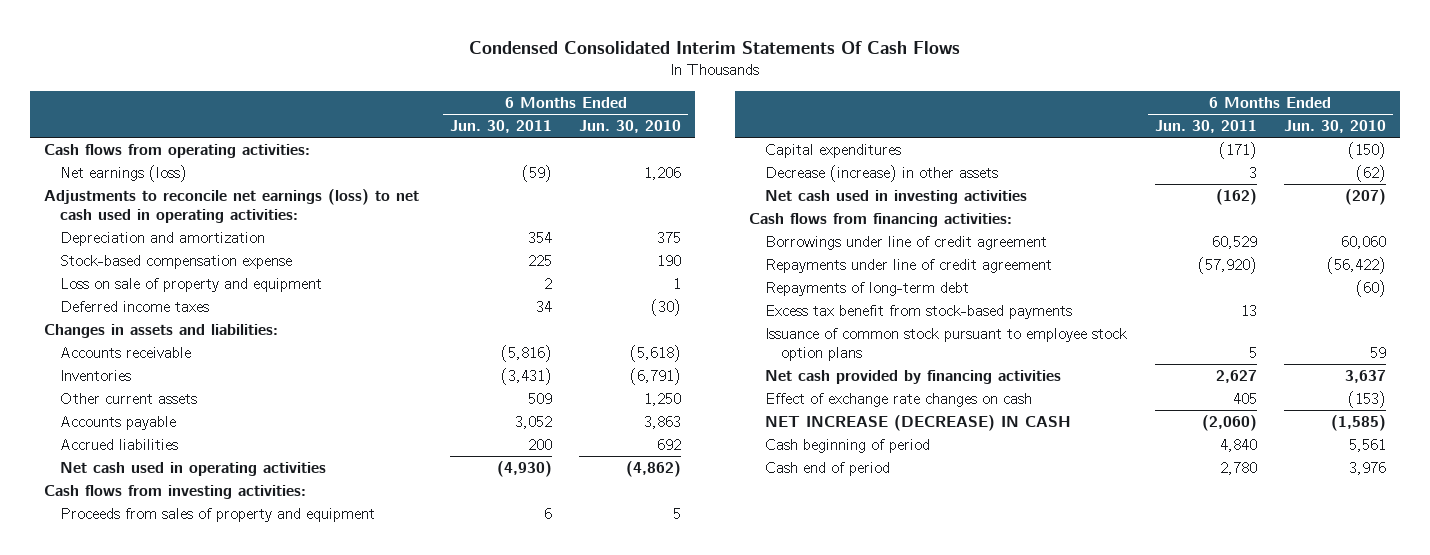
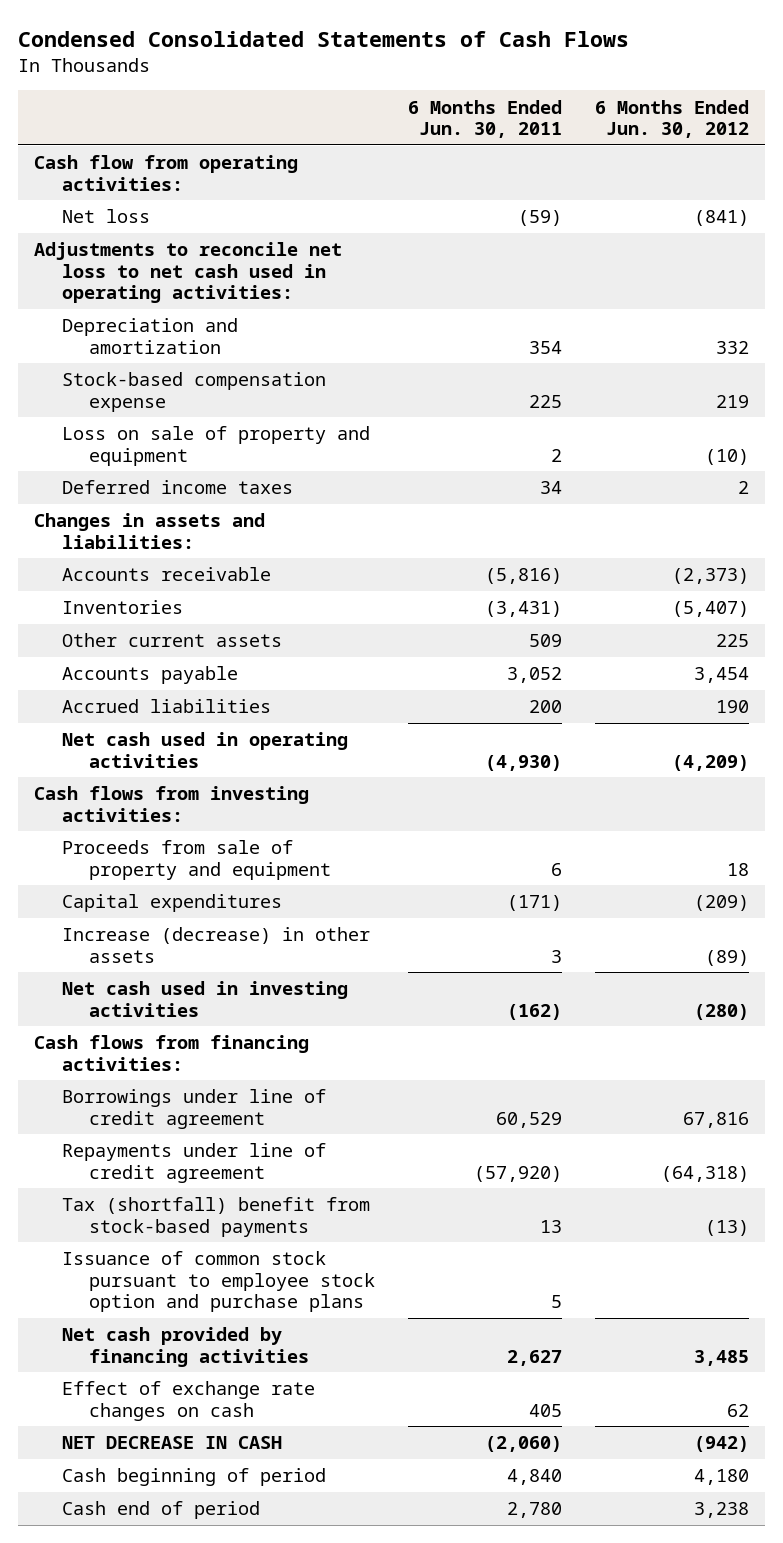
[468,41,960,55] Condensed Consolidated Interim Statements Of Cash Flows -> [17,30,629,47] Condensed Consolidated Statements of Cash Flows
[579,119,682,133] Jun. 30, 2010 -> none
none -> [594,99,749,138] 6 Months Ended Jun. 30, 2012
[43,143,310,158] Cash flows from operating activities: -> [34,155,299,191] Cash flow from operating activities:
[59,164,187,182] Net earnings (loss) -> [61,209,150,224] Net loss
[43,188,419,223] Adjustments to reconcile net earnings (loss) to net cash used in operating activities: -> [34,242,343,304] Adjustments to reconcile net loss to net cash used in operating activities:
[59,507,375,522] Proceeds from sales of property and equipment -> [61,840,332,880] Proceeds from sale of property and equipment
[764,164,998,182] Decrease (increase) in other assets -> [61,927,370,963] Increase (decrease) in other assets
[764,281,969,296] Repayments of long-term debt -> none
[764,304,1072,319] Excess tax benefit from stock-based payments -> [61,1197,370,1237] Tax (shortfall) benefit from stock-based payments
[764,327,1127,361] Issuance of common stock pursuant to employee stock option plans -> [61,1251,376,1313] Issuance of common stock pursuant to employee stock option and purchase plans
[764,414,1071,431] NET INCREASE (DECREASE) IN CASH -> [61,1436,282,1450] NET DECREASE IN CASH

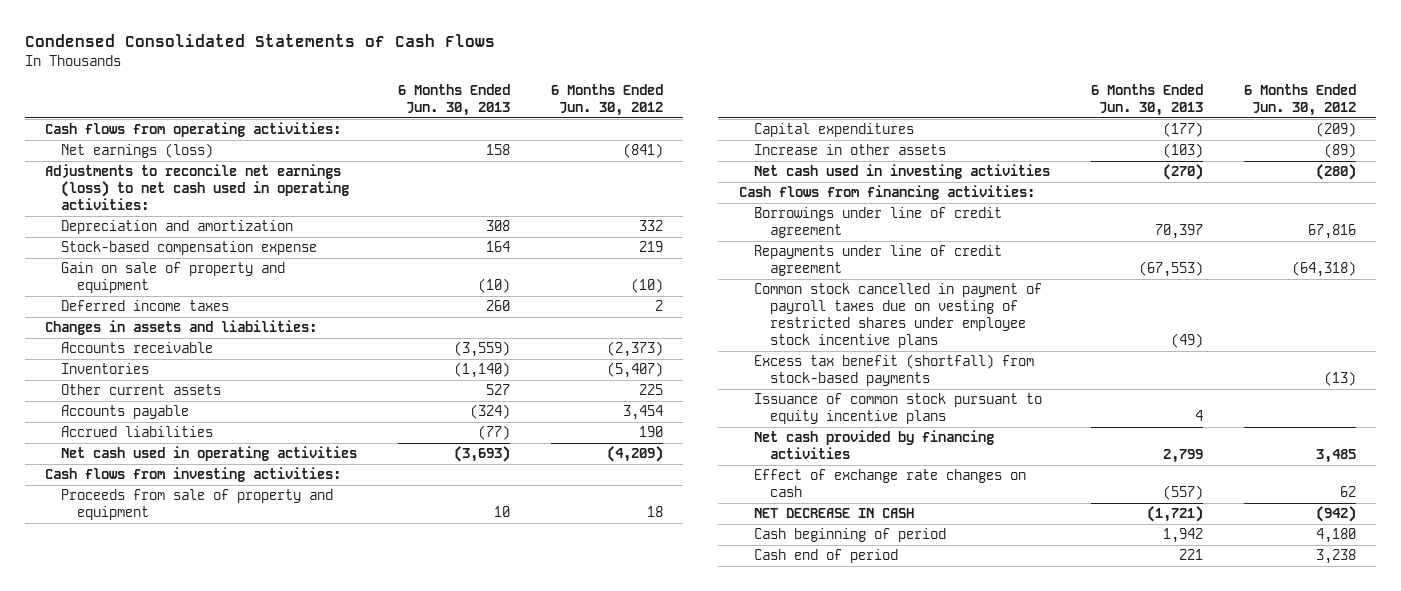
[407,99,562,138] 6 Months Ended Jun. 30, 2011 -> none
none -> [397,84,510,117] 6 Months Ended Jun. 30, 2013
[34,155,299,191] Cash flow from operating activities: -> [45,122,342,138] Cash flows from operating activities:
[61,209,150,224] Net loss -> [61,143,214,159] Net earnings (loss)
[34,242,343,304] Adjustments to reconcile net loss to net cash used in operating activities: -> [45,164,350,211] Adjustments to reconcile net earnings (loss) to net cash used in operating activities:
[61,426,370,466] Loss on sale of property and equipment -> [61,262,286,294] Gain on sale of property and equipment
[61,927,370,963] Increase (decrease) in other assets -> [754,144,947,156] Increase in other assets
none -> [754,283,1043,349] Common stock cancelled in payment of payroll taxes due on vesting of restricted shares under employee stock incentive plans
[61,1197,370,1237] Tax (shortfall) benefit from stock-based payments -> [754,354,1035,387] Excess tax benefit (shortfall) from stock-based payments
[61,1251,376,1313] Issuance of common stock pursuant to employee stock option and purchase plans -> [754,393,1043,425] Issuance of common stock pursuant to equity incentive plans

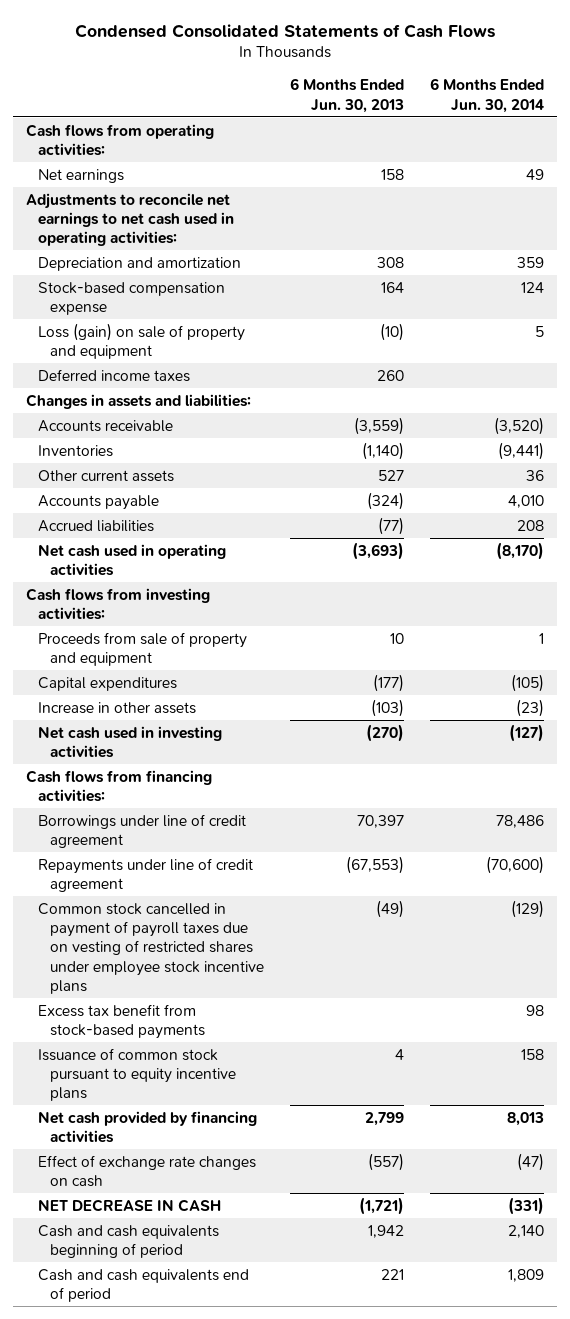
[550,84,663,117] 6 Months Ended Jun. 30, 2012 -> none
none -> [430,78,545,113] 6 Months Ended Jun. 30, 2014
[61,143,214,159] Net earnings (loss) -> [37,168,124,183] Net earnings
[45,164,350,211] Adjustments to reconcile net earnings (loss) to net cash used in operating activities: -> [25,192,234,247] Adjustments to reconcile net earnings to net cash used in operating activities:
[61,262,286,294] Gain on sale of property and equipment -> [37,322,245,359] Loss (gain) on sale of property and equipment
[754,354,1035,387] Excess tax benefit (shortfall) from stock-based payments -> [37,1003,206,1039] Excess tax benefit from stock-based payments
[754,528,947,543] Cash beginning of period -> [37,1224,219,1258] Cash and cash equivalents beginning of period
[754,549,899,564] Cash end of period -> [37,1268,249,1302] Cash and cash equivalents end of period

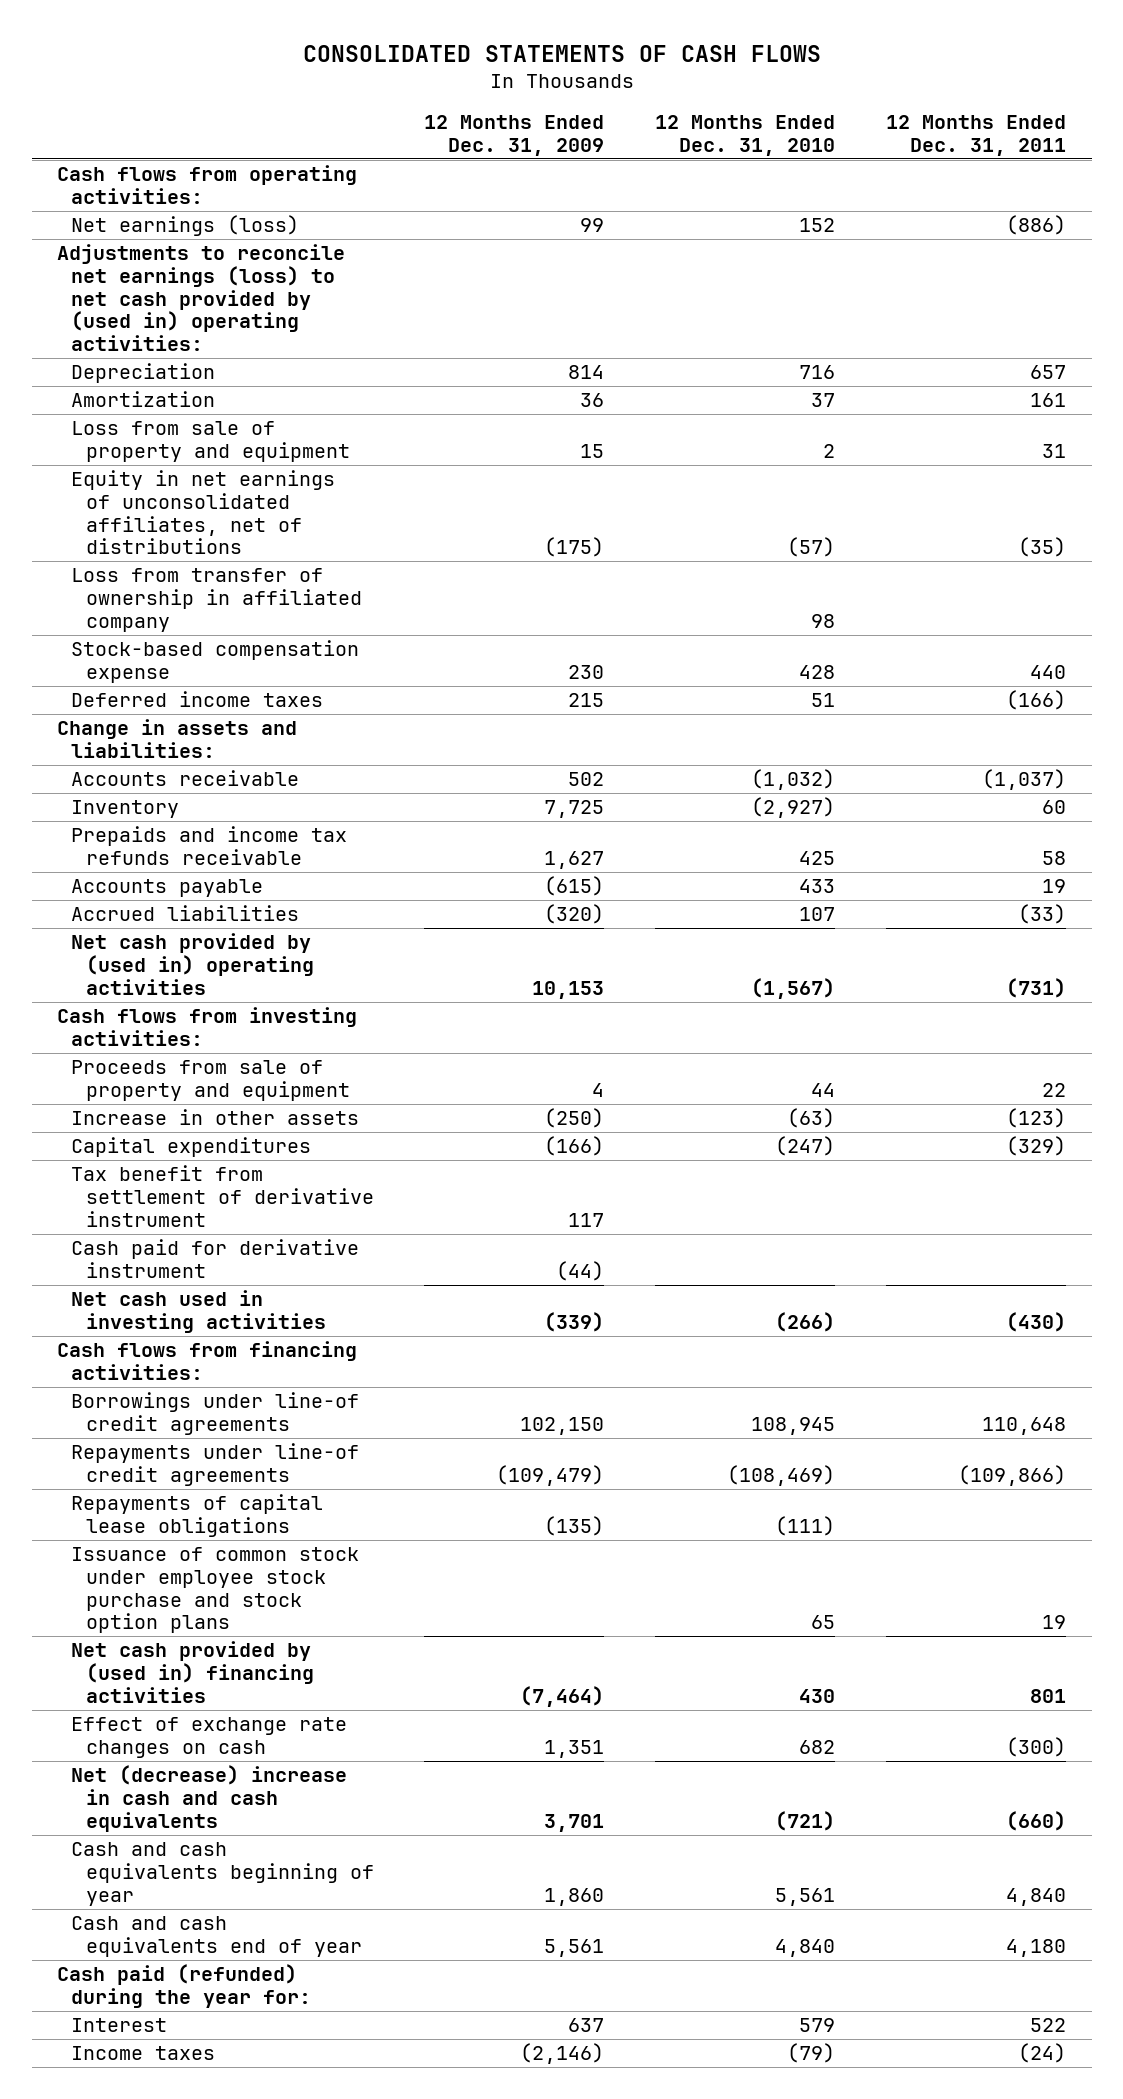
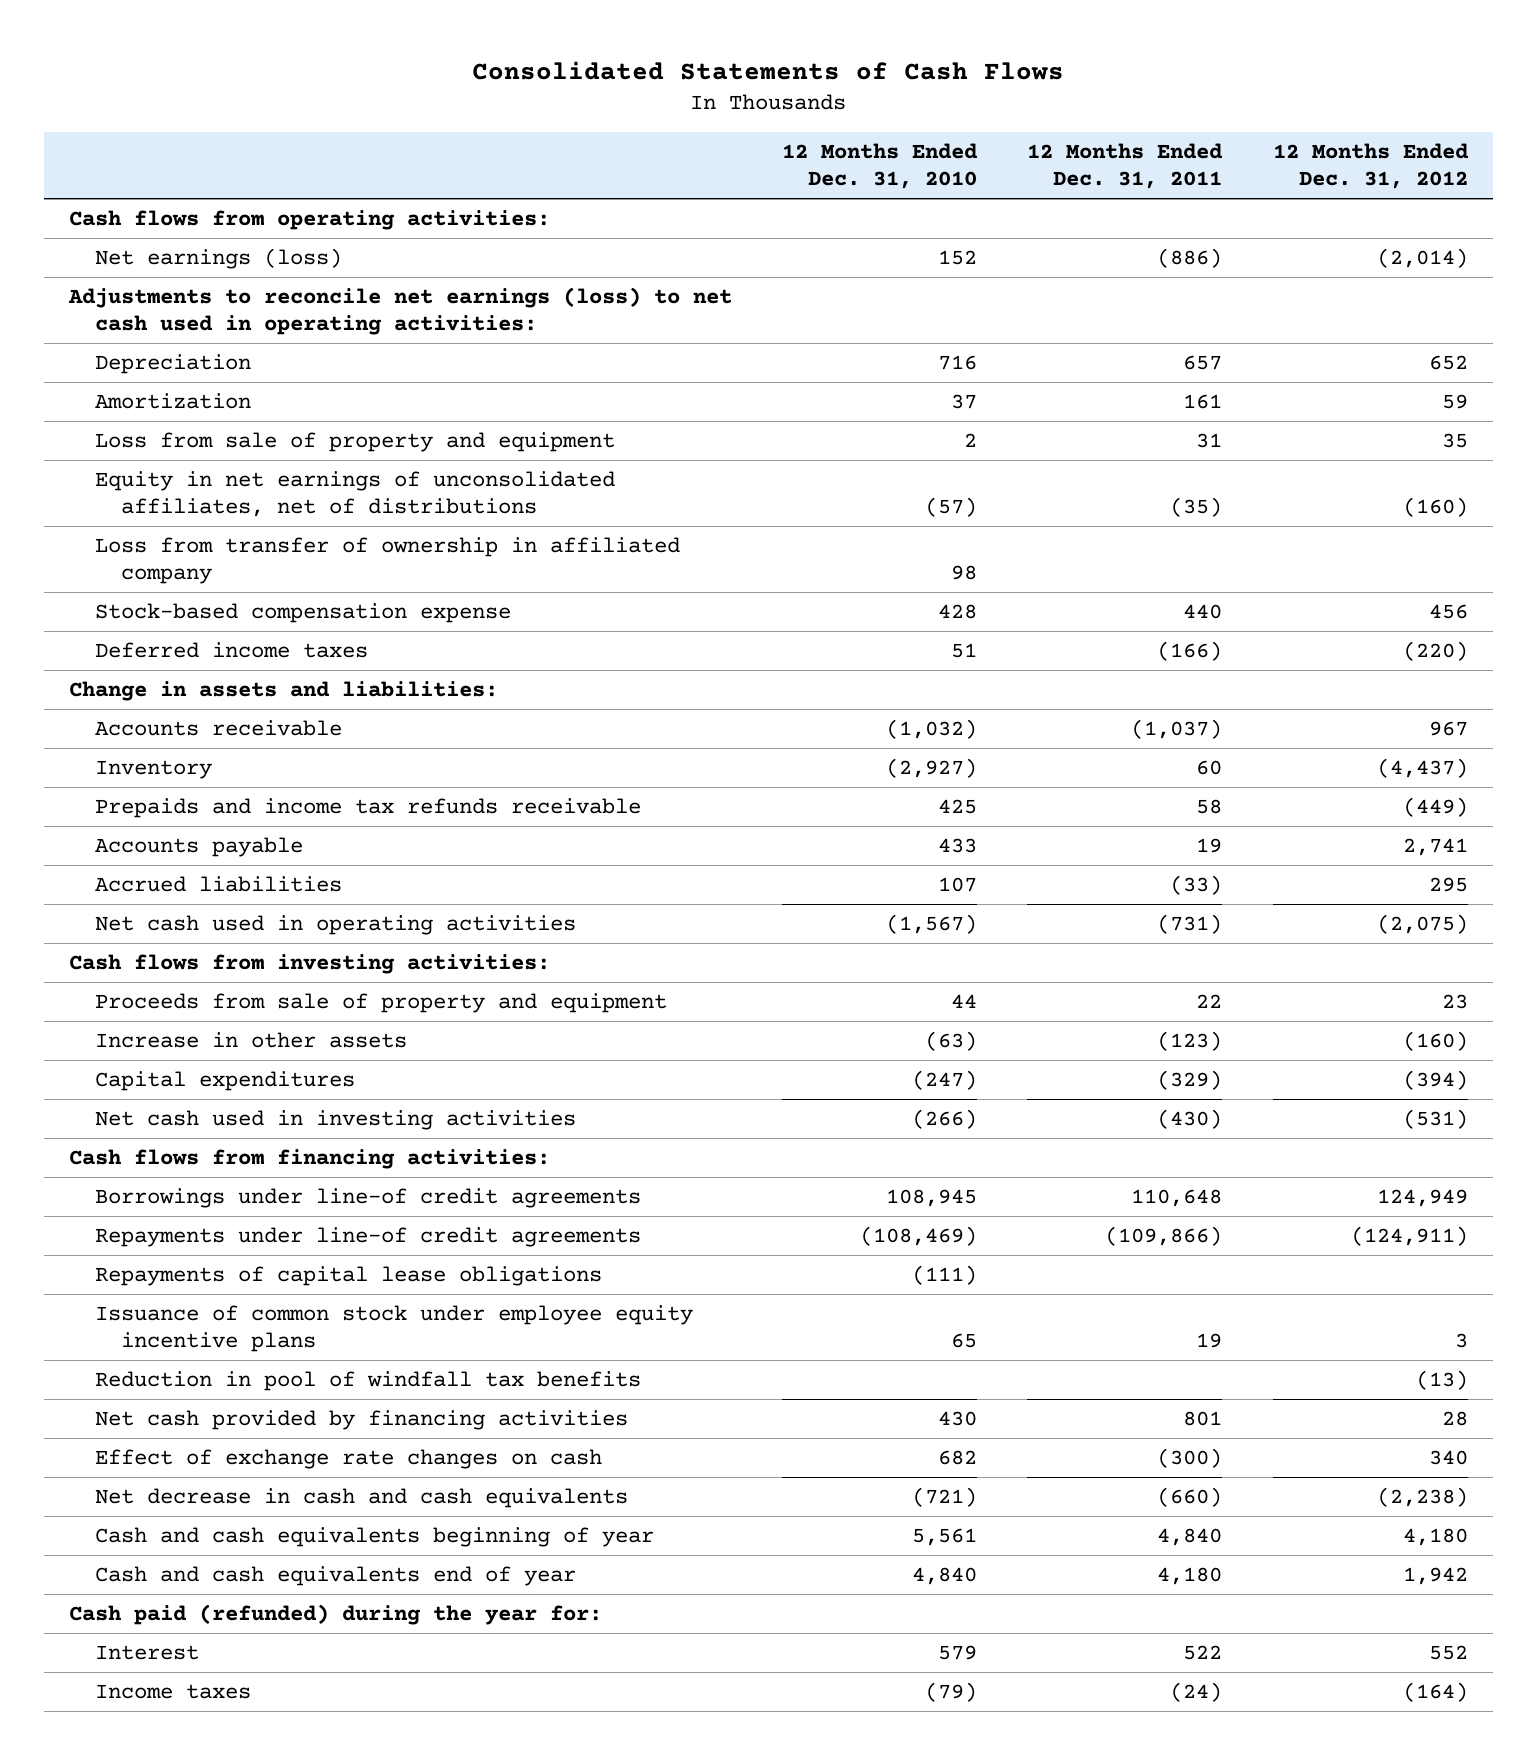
[302,44,821,62] CONSOLIDATED STATEMENTS OF CASH FLOWS -> [472,60,1065,80] Consolidated Statements of Cash Flows
[424,115,605,156] 12 Months Ended Dec. 31, 2009 -> none
none -> [1272,143,1469,190] 12 Months Ended Dec. 31, 2012
[56,244,345,352] Adjustments to reconcile net earnings (loss) to net cash provided by (used in) operating activities: -> [67,287,732,336] Adjustments to reconcile net earnings (loss) to net cash used in operating activities:
[71,933,314,995] Net cash provided by (used in) operating activities -> [94,915,576,936] Net cash used in operating activities
[71,1165,374,1227] Tax benefit from settlement of derivative instrument -> none
[71,1239,360,1278] Cash paid for derivative instrument -> none
[71,1547,360,1634] Issuance of common stock under employee stock purchase and stock option plans -> [94,1305,693,1353] Issuance of common stock under employee equity incentive plans
none -> [94,1371,641,1392] Reduction in pool of windfall tax benefits
[71,1641,314,1703] Net cash provided by (used in) financing activities -> [94,1410,628,1431] Net cash provided by financing activities
[71,1765,348,1832] Net (decrease) increase in cash and cash equivalents -> [94,1488,628,1509] Net decrease in cash and cash equivalents

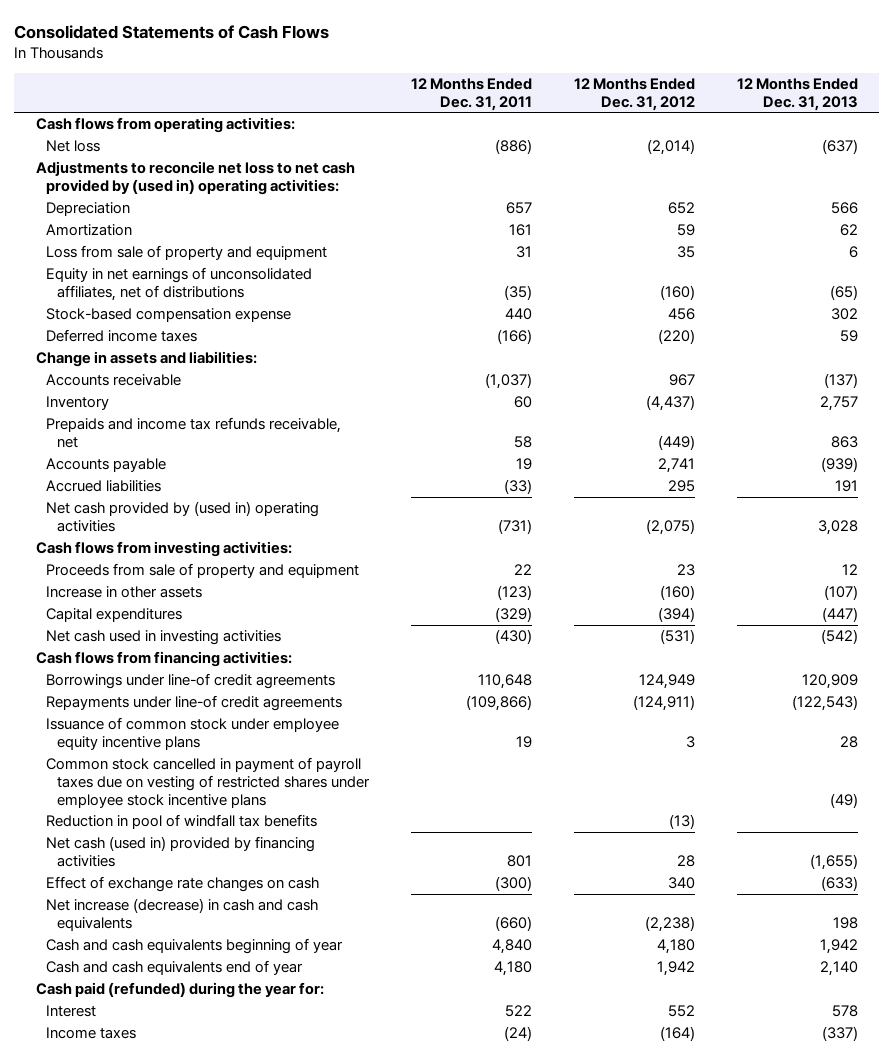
[782,143,979,190] 12 Months Ended Dec. 31, 2010 -> none
none -> [737,77,859,111] 12 Months Ended Dec. 31, 2013
[94,248,342,270] Net earnings (loss) -> [46,140,101,153] Net loss
[67,287,732,336] Adjustments to reconcile net earnings (loss) to net cash used in operating activities: -> [35,161,355,196] Adjustments to reconcile net loss to net cash provided by (used in) operating activities:
[94,537,680,585] Loss from transfer of ownership in affiliated company -> none
[94,798,641,819] Prepaids and income tax refunds receivable -> [46,417,342,449] Prepaids and income tax refunds receivable, net
[94,915,576,936] Net cash used in operating activities -> [46,501,320,533] Net cash provided by (used in) operating activities
[94,1266,602,1287] Repayments of capital lease obligations -> none
none -> [46,757,371,808] Common stock cancelled in payment of payroll taxes due on vesting of restricted shares under employee stock incentive plans
[94,1410,628,1431] Net cash provided by financing activities -> [46,836,316,868] Net cash (used in) provided by financing activities
[94,1488,628,1509] Net decrease in cash and cash equivalents -> [46,898,319,932] Net increase (decrease) in cash and cash equivalents

